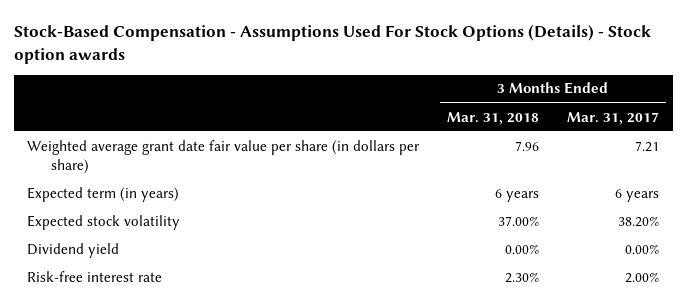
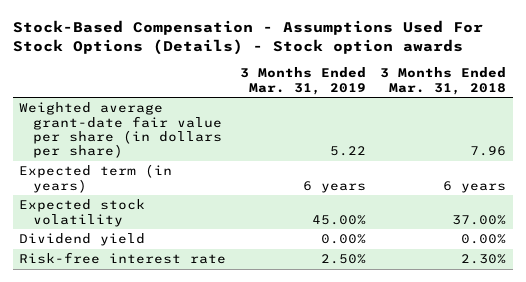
[566,111,659,125] Mar. 31, 2017 -> none
none -> [240,67,367,95] 3 Months Ended Mar. 31, 2019
[27,139,421,174] Weighted average grant date fair value per share (in dollars per share) -> [19,102,222,159] Weighted average grant-date fair value per share (in dollars per share)

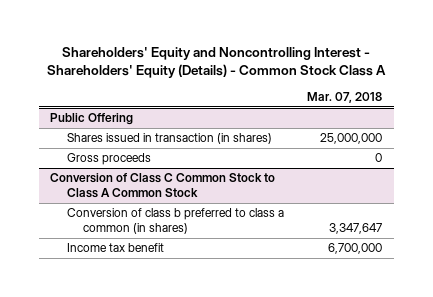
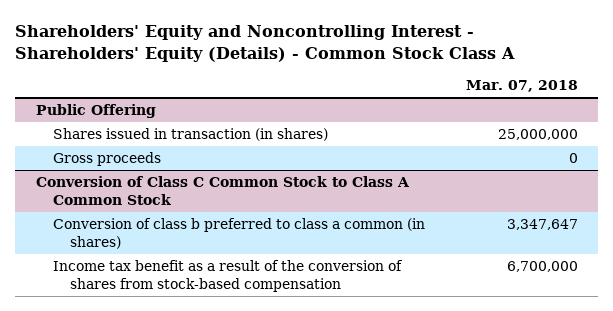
[66,243,164,253] Income tax benefit -> [52,260,403,293] Income tax benefit as a result of the conversion of shares from stock-based compensation

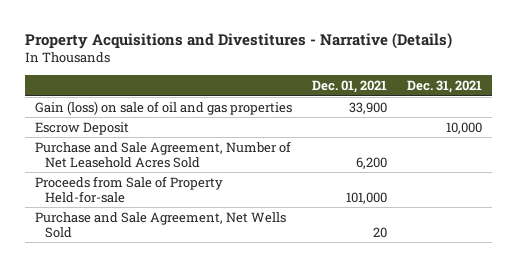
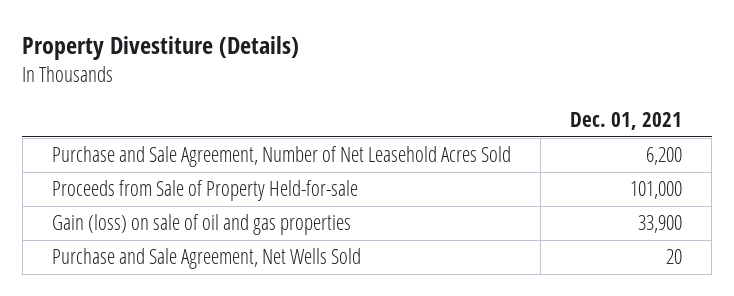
[24,32,452,49] Property Acquisitions and Divestitures - Narrative (Details) -> [22,36,300,61] Property Divestiture (Details)
[407,79,483,93] Dec. 31, 2021 -> none
[35,121,130,135] Escrow Deposit -> none
[35,100,293,115] Gain (loss) on sale of oil and gas properties -> [52,214,352,236] Gain (loss) on sale of oil and gas properties

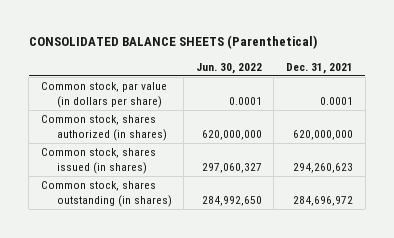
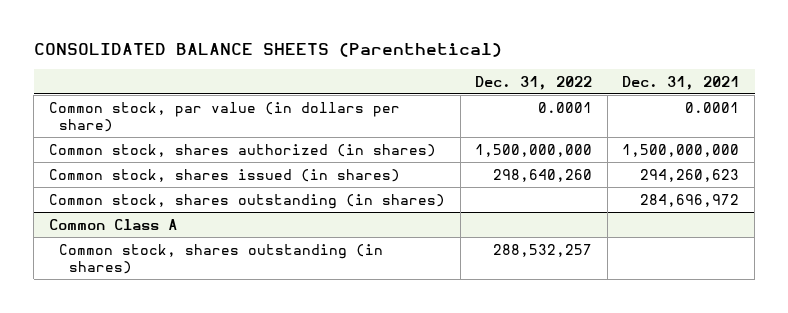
[195,62,262,74] Jun. 30, 2022 -> none
none -> [475,75,593,90] Dec. 31, 2022
[293,129,354,140] 620,000,000 -> [622,143,740,157] 1,500,000,000
none -> [49,218,178,230] Common Class A
none -> [59,243,384,274] Common stock, shares outstanding (in shares)

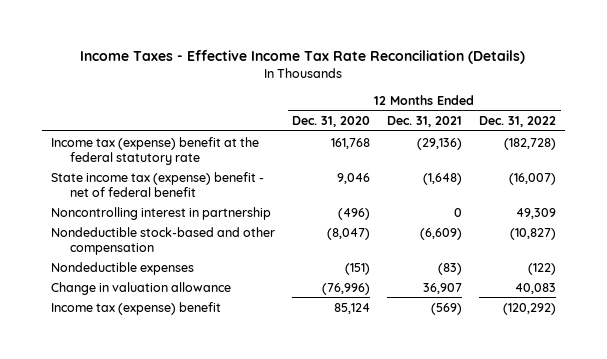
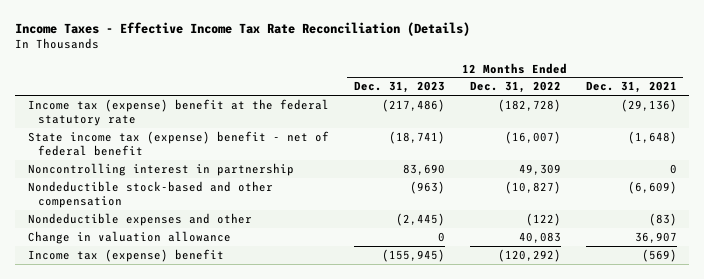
[291,116,370,128] Dec. 31, 2020 -> none
none -> [353,81,445,94] Dec. 31, 2023
[50,261,194,275] Nondeductible expenses -> [27,212,252,226] Nondeductible expenses and other

